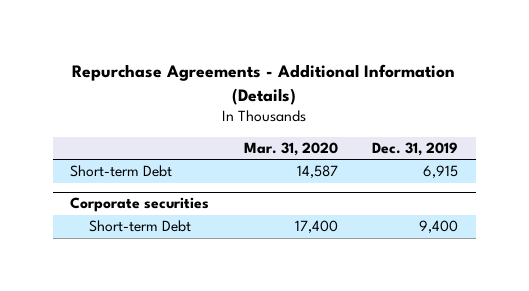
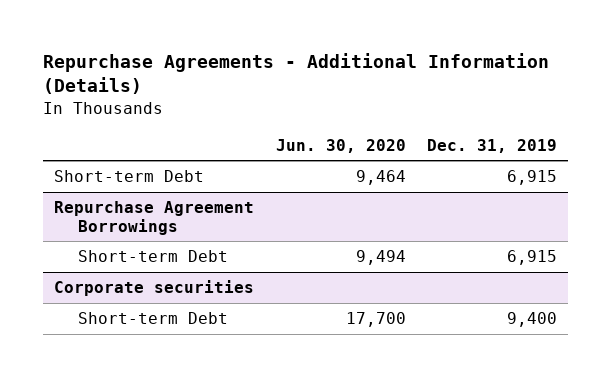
[243,142,338,157] Mar. 31, 2020 -> none
none -> [275,138,406,153] Jun. 30, 2020
none -> [54,201,255,235] Repurchase Agreement Borrowings
none -> [77,250,228,263] Short-term Debt

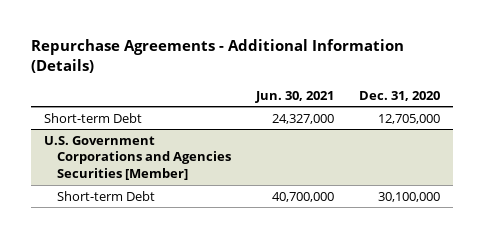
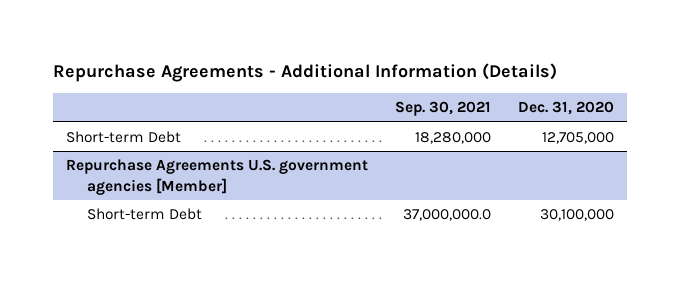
[255,90,335,103] Jun. 30, 2021 -> none
none -> [395,101,492,117] Sep. 30, 2021
[43,135,231,181] U.S. Government Corporations and Agencies Securities [Member] -> [66,159,369,195] Repurchase Agreements U.S. government agencies [Member]

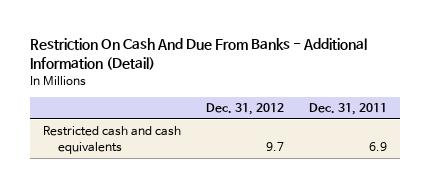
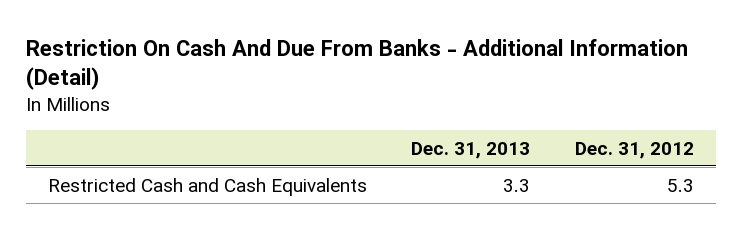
[309,103,388,116] Dec. 31, 2011 -> none
none -> [411,141,531,159] Dec. 31, 2013
[42,126,181,155] Restricted cash and cash equivalents -> [48,177,368,196] Restricted Cash and Cash Equivalents
[265,142,284,152] 9.7 -> [666,178,694,192] 5.3

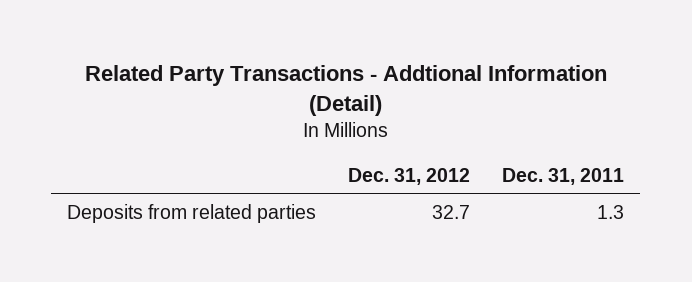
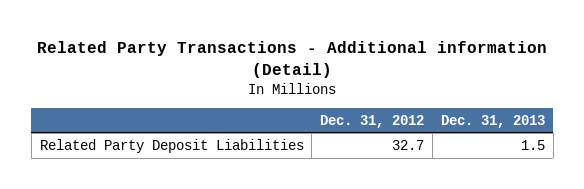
[84,65,607,117] Related Party Transactions - Addtional Information (Detail) -> [37,40,548,78] Related Party Transactions - Additional information (Detail)
[502,167,625,185] Dec. 31, 2011 -> none
none -> [440,114,545,128] Dec. 31, 2013
[67,204,317,224] Deposits from related parties -> [39,138,304,153] Related Party Deposit Liabilities

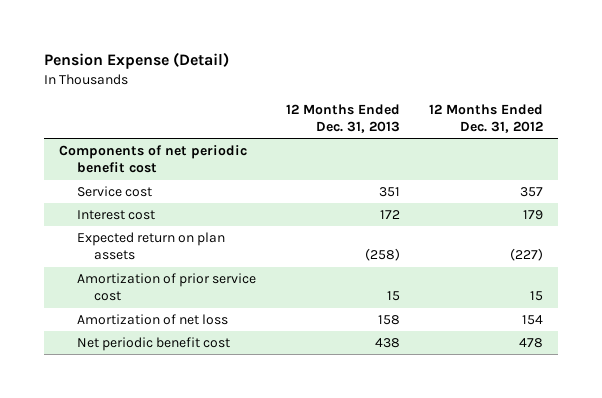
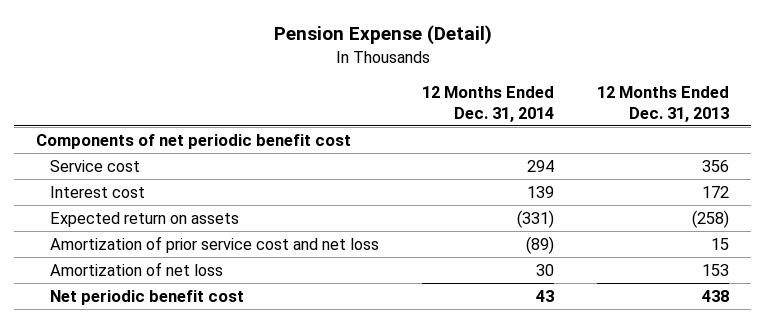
[429,103,544,133] 12 Months Ended Dec. 31, 2012 -> none
none -> [422,86,555,122] 12 Months Ended Dec. 31, 2014
[378,187,400,198] 351 -> [702,159,730,172] 356
[76,232,225,261] Expected return on plan assets -> [49,211,239,227] Expected return on assets
[76,273,256,302] Amortization of prior service cost -> [49,235,379,253] Amortization of prior service cost and net loss
[377,315,400,326] 158 -> [702,263,730,276] 153

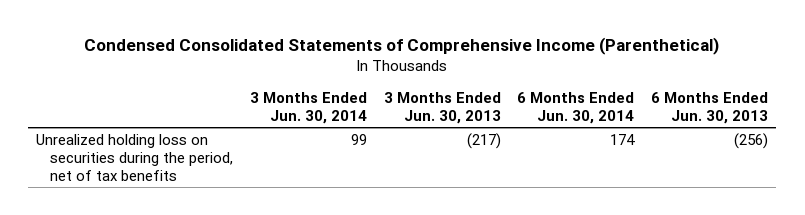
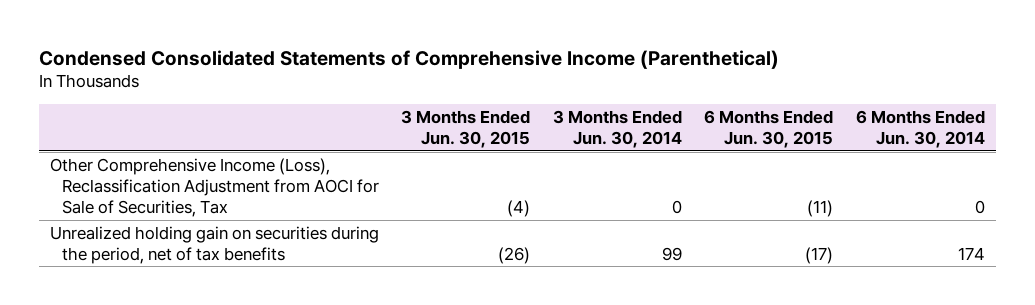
[383,91,501,124] 3 Months Ended Jun. 30, 2013 -> none
[651,91,769,124] 6 Months Ended Jun. 30, 2013 -> none
none -> [401,109,531,148] 3 Months Ended Jun. 30, 2015
none -> [704,109,834,148] 6 Months Ended Jun. 30, 2015
none -> [49,157,379,217] Other Comprehensive Income (Loss), Reclassification Adjustment from AOCI for Sale of Securities, Tax
[36,133,234,182] Unrealized holding loss on securities during the period, net of tax benefits -> [49,225,379,264] Unrealized holding gain on securities during the period, net of tax benefits

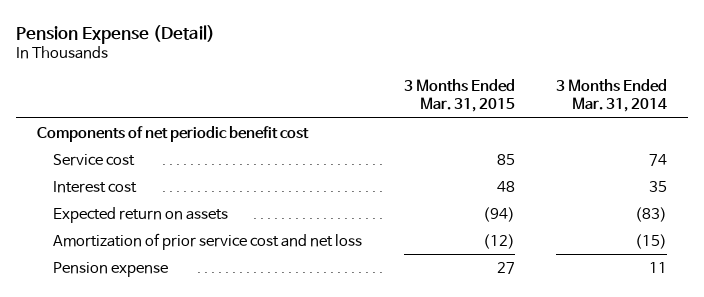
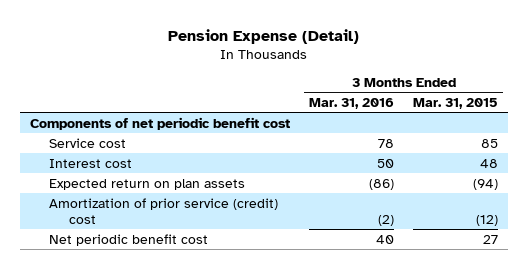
[555,79,667,113] 3 Months Ended Mar. 31, 2014 -> none
none -> [308,97,394,109] Mar. 31, 2016
[53,206,229,223] Expected return on assets -> [49,178,246,190] Expected return on plan assets
[53,232,363,250] Amortization of prior service cost and net loss -> [49,197,279,224] Amortization of prior service (credit) cost
[53,261,169,277] Pension expense -> [49,233,209,246] Net periodic benefit cost

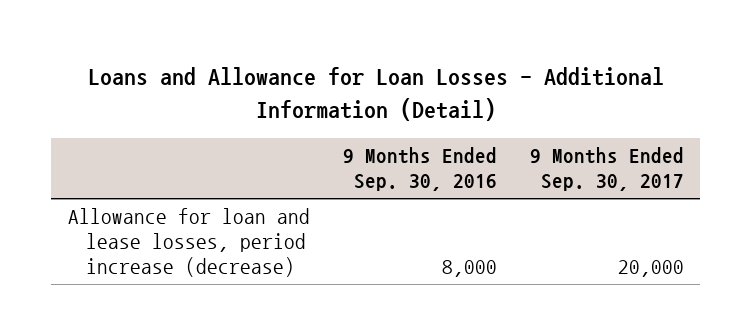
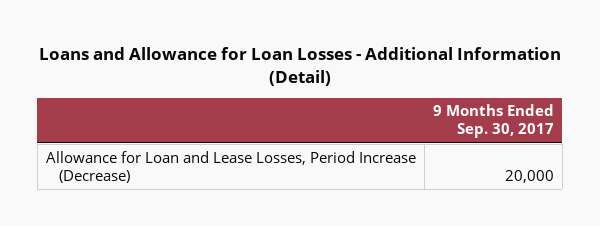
[342,147,497,192] 9 Months Ended Sep. 30, 2016 -> none
[67,208,310,278] Allowance for loan and lease losses, period increase (decrease) -> [45,150,416,183] Allowance for Loan and Lease Losses, Period Increase (Decrease)

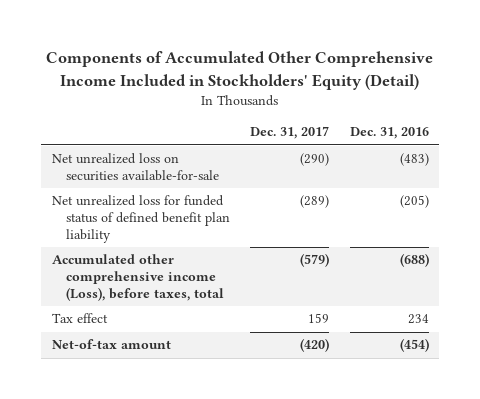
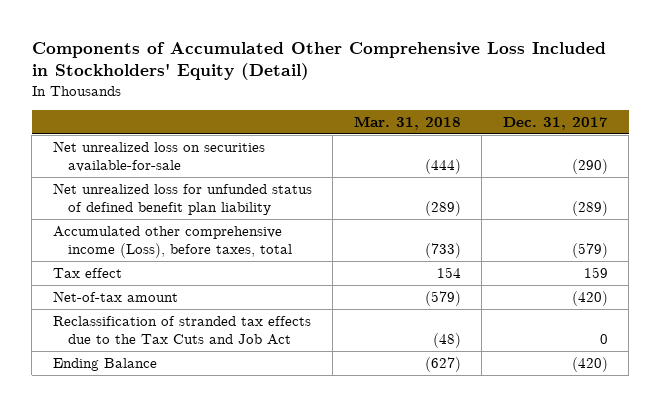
[46,51,434,90] Components of Accumulated Other Comprehensive Income Included in Stockholders' Equity (Detail) -> [31,42,606,81] Components of Accumulated Other Comprehensive Loss Included in Stockholders' Equity (Detail)
[349,127,429,140] Dec. 31, 2016 -> none
none -> [353,115,461,130] Mar. 31, 2018
[51,195,230,243] Net unrealized loss for funded status of defined benefit plan liability -> [52,182,312,216] Net unrealized loss for unfunded status of defined benefit plan liability
none -> [52,315,311,346] Reclassification of stranded tax effects due to the Tax Cuts and Job Act
none -> [52,357,157,371] Ending Balance

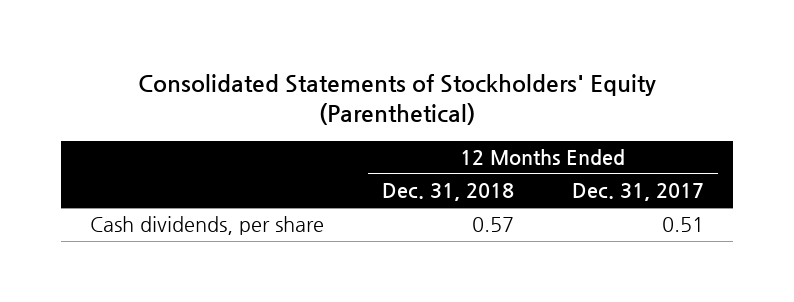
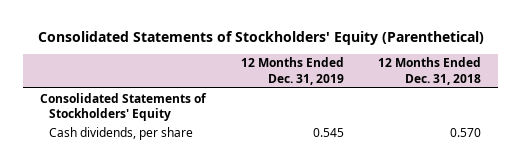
[571,183,704,202] Dec. 31, 2017 -> none
none -> [240,57,344,85] 12 Months Ended Dec. 31, 2019
none -> [40,92,208,122] Consolidated Statements of Stockholders' Equity
[471,217,514,233] 0.57 -> [450,127,482,137] 0.570

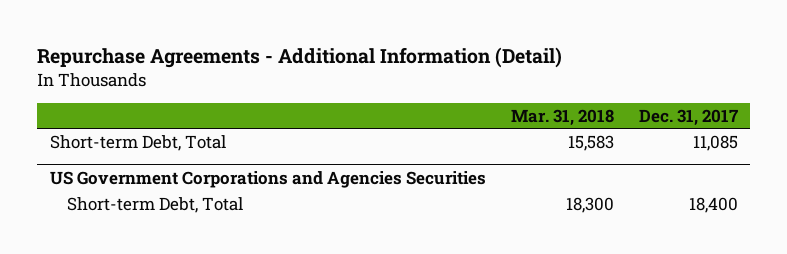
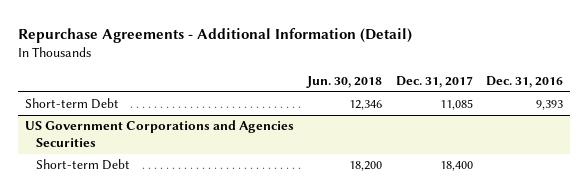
[510,108,614,126] Mar. 31, 2018 -> none
none -> [306,76,383,89] Jun. 30, 2018
none -> [486,76,564,89] Dec. 31, 2016
[49,134,226,151] Short-term Debt, Total -> [24,98,119,110] Short-term Debt
[66,196,243,213] Short-term Debt, Total -> [36,159,131,171] Short-term Debt

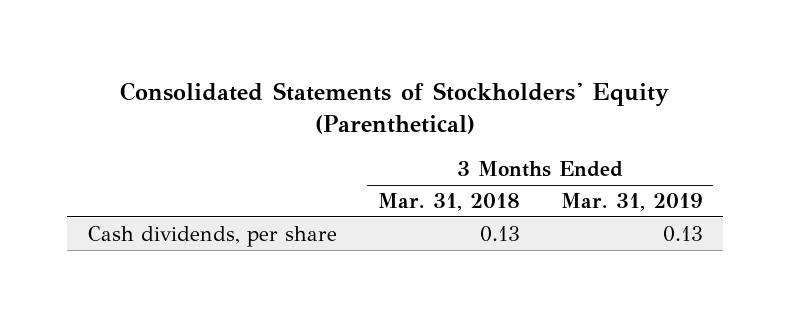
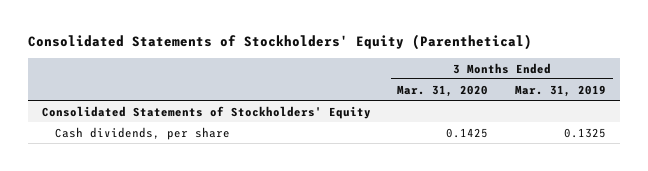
[377,193,520,212] Mar. 31, 2018 -> none
none -> [397,84,489,97] Mar. 31, 2020
none -> [41,105,371,119] Consolidated Statements of Stockholders' Equity
[662,226,703,243] 0.13 -> [564,127,607,138] 0.1325

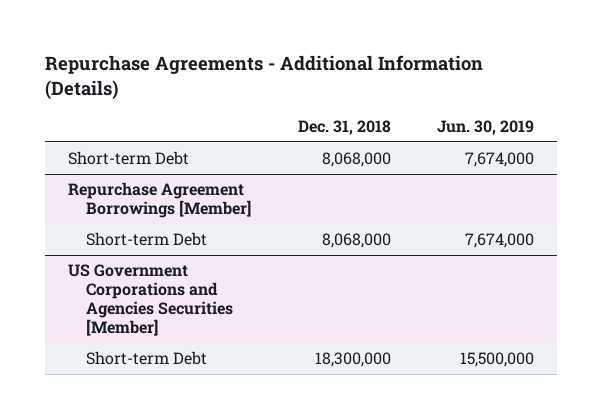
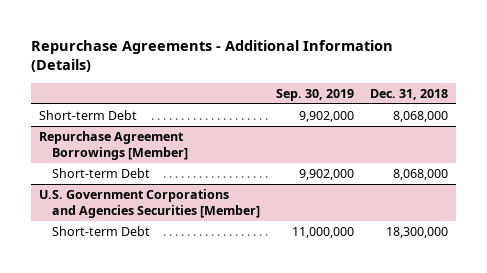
[437,120,535,136] Jun. 30, 2019 -> none
none -> [276,88,355,101] Sep. 30, 2019
[68,264,234,336] US Government Corporations and Agencies Securities [Member] -> [39,189,260,219] U.S. Government Corporations and Agencies Securities [Member]

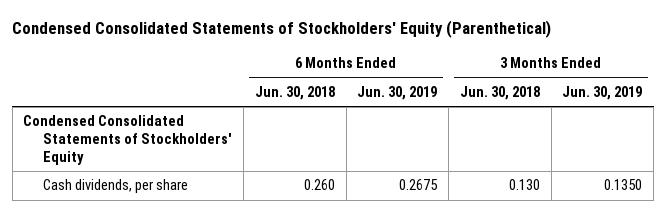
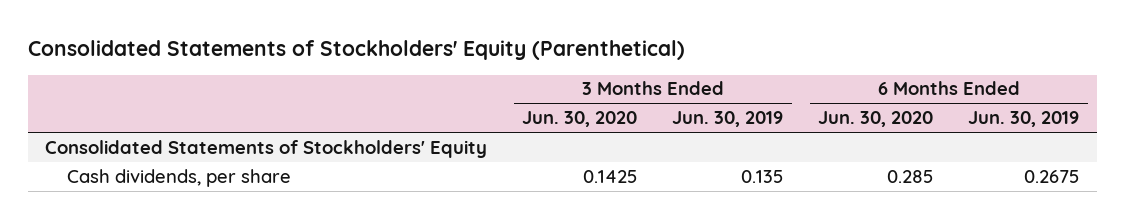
[12,20,552,39] Condensed Consolidated Statements of Stockholders' Equity (Parenthetical) -> [27,40,685,61] Consolidated Statements of Stockholders' Equity (Parenthetical)
[254,85,335,100] Jun. 30, 2018 -> none
[459,85,540,100] Jun. 30, 2018 -> none
none -> [522,111,638,128] Jun. 30, 2020
none -> [818,111,934,128] Jun. 30, 2020
[23,115,233,165] Condensed Consolidated Statements of Stockholders' Equity -> [45,139,488,158] Consolidated Statements of Stockholders' Equity
[604,179,643,191] 0.1350 -> [741,169,784,183] 0.135

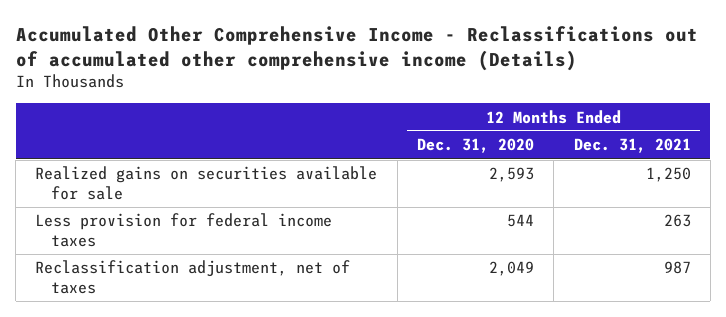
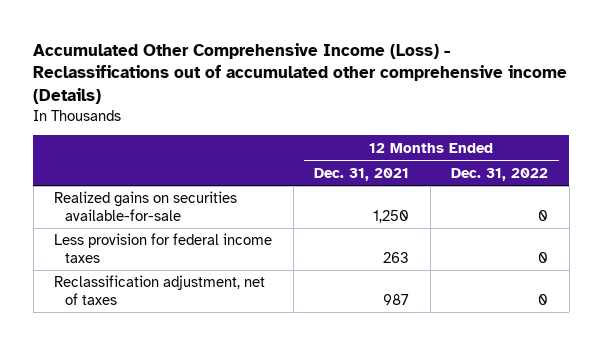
[15,25,698,71] Accumulated Other Comprehensive Income - Reclassifications out of accumulated other comprehensive income (Details) -> [33,42,568,105] Accumulated Other Comprehensive Income (Loss) - Reclassifications out of accumulated other comprehensive income (Details)
[417,138,535,154] Dec. 31, 2020 -> none
none -> [451,167,549,181] Dec. 31, 2022
[35,166,378,200] Realized gains on securities available for sale -> [54,191,238,221] Realized gains on securities available-for-sale

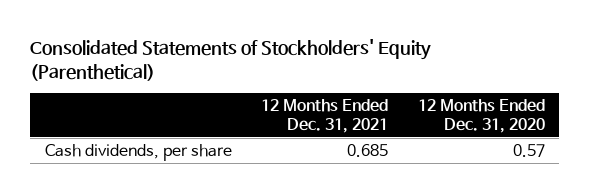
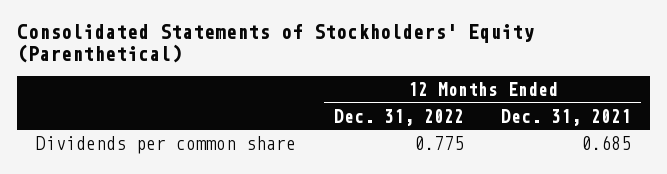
[417,98,545,134] 12 Months Ended Dec. 31, 2020 -> none
none -> [333,108,464,126] Dec. 31, 2022
[44,143,232,161] Cash dividends, per share -> [35,135,296,154] Dividends per common share

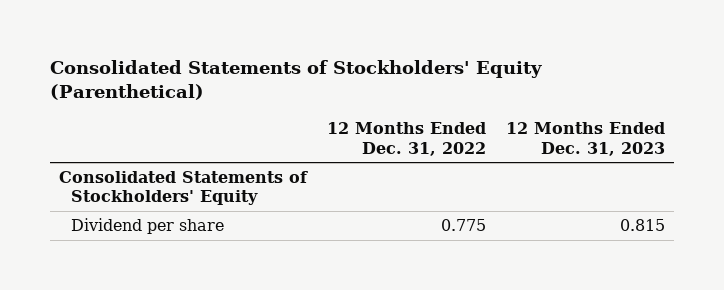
[501,108,632,126] Dec. 31, 2021 -> none
none -> [505,122,665,156] 12 Months Ended Dec. 31, 2023
none -> [59,171,309,206] Consolidated Statements of Stockholders' Equity
[35,135,296,154] Dividends per common share -> [71,218,225,235] Dividend per share

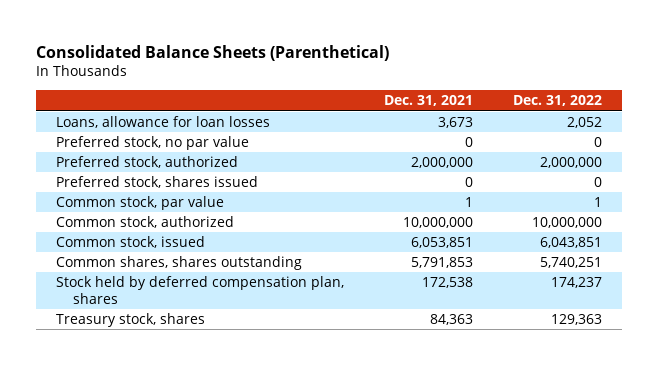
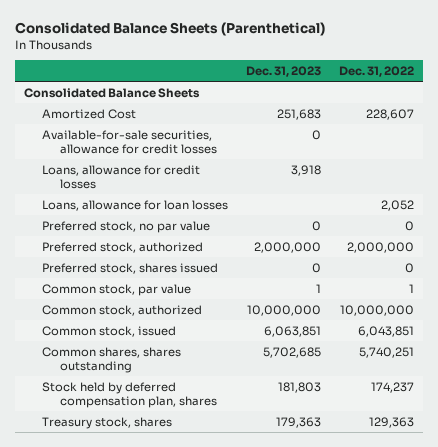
[384,95,474,107] Dec. 31, 2021 -> none
none -> [245,65,321,77] Dec. 31, 2023
none -> [23,87,200,98] Consolidated Balance Sheets
none -> [42,108,137,119] Amortized Cost
none -> [42,129,218,154] Available-for-sale securities, allowance for credit losses
none -> [42,164,201,189] Loans, allowance for credit losses

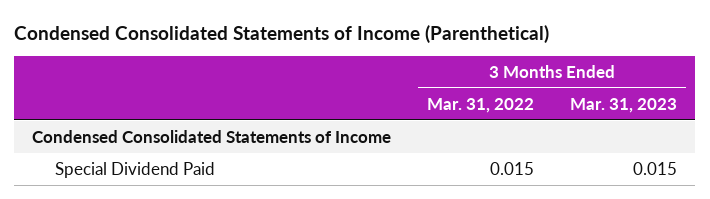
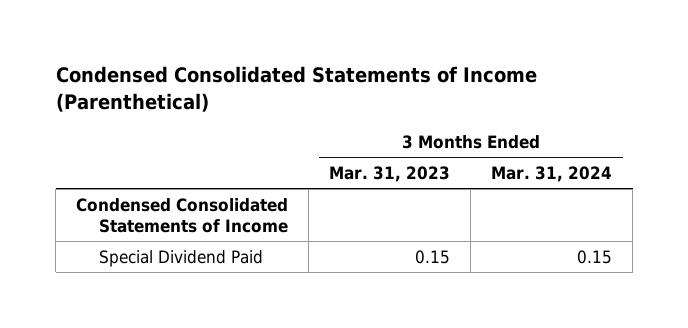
[427,97,535,113] Mar. 31, 2022 -> none
none -> [491,165,613,182] Mar. 31, 2024
[633,161,678,175] 0.015 -> [415,249,451,264] 0.15

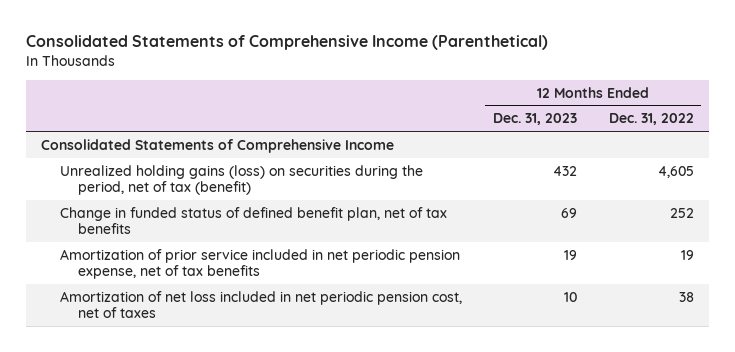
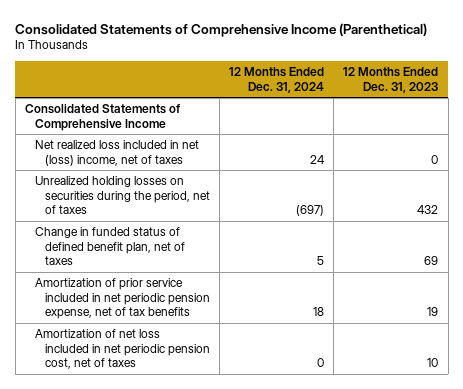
[608,113,694,126] Dec. 31, 2022 -> none
none -> [229,67,325,93] 12 Months Ended Dec. 31, 2024
none -> [34,140,199,166] Net realized loss included in net (loss) income, net of taxes
[59,164,423,196] Unrealized holding gains (loss) on securities during the period, net of tax (benefit) -> [34,176,210,215] Unrealized holding losses on securities during the period, net of taxes
[59,206,447,235] Change in funded status of defined benefit plan, net of tax benefits -> [34,227,185,266] Change in funded status of defined benefit plan, net of taxes

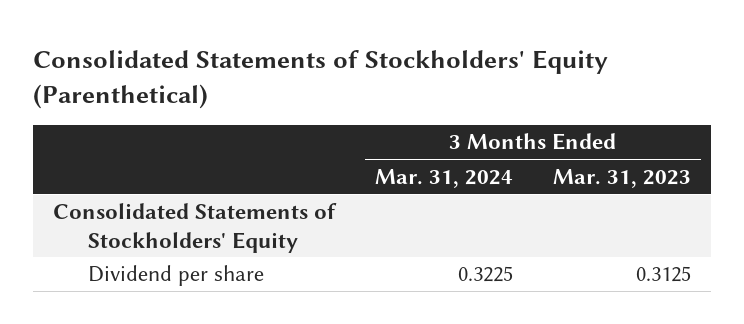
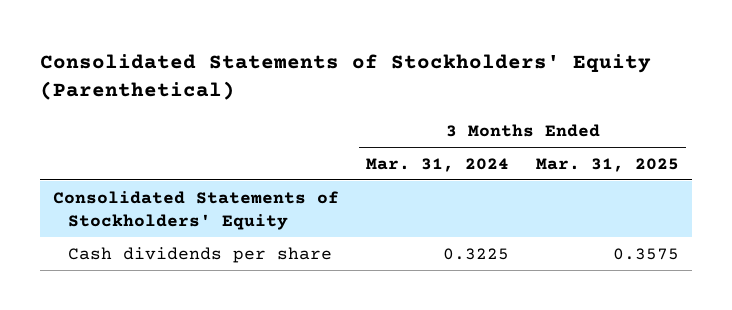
[553,168,692,188] Mar. 31, 2023 -> none
none -> [536,157,680,172] Mar. 31, 2025
[88,265,265,287] Dividend per share -> [67,246,332,263] Cash dividends per share

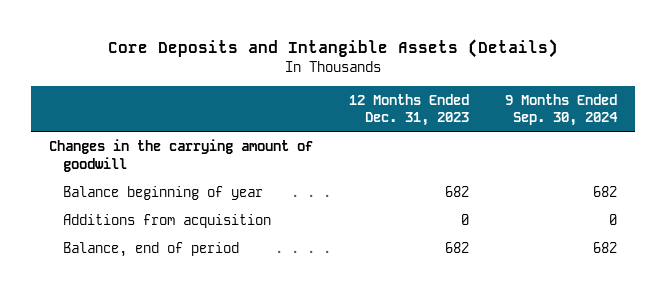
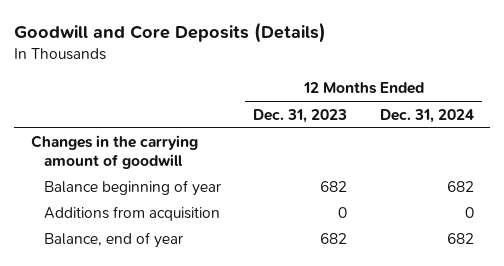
[108,39,559,59] Core Deposits and Intangible Assets (Details) -> [14,22,327,44] Goodwill and Core Deposits (Details)
[505,93,619,127] 9 Months Ended Sep. 30, 2024 -> none
none -> [379,108,474,123] Dec. 31, 2024
[62,241,239,257] Balance, end of period -> [44,232,184,249] Balance, end of year

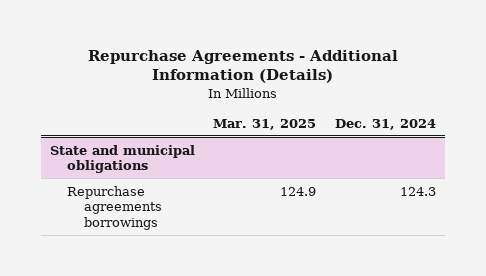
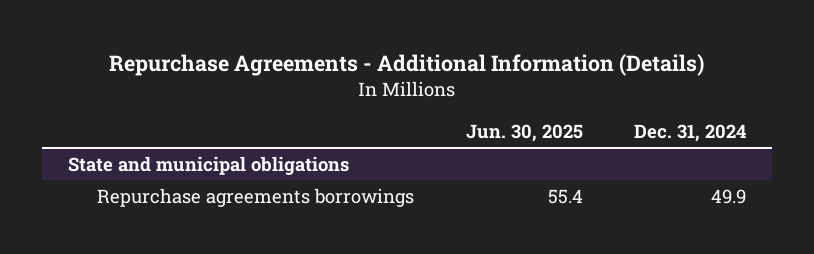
[213,118,317,130] Mar. 31, 2025 -> none
none -> [465,123,583,142] Jun. 30, 2025
[399,186,436,196] 124.3 -> [711,188,747,204] 49.9

